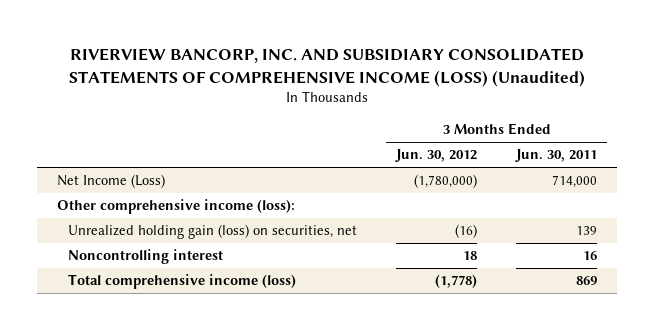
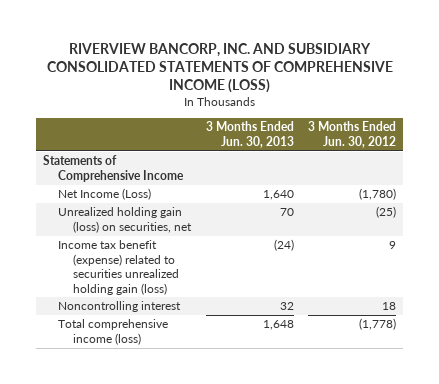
[69,47,586,87] RIVERVIEW BANCORP, INC. AND SUBSIDIARY CONSOLIDATED STATEMENTS OF COMPREHENSIVE INCOME (LOSS) (Unaudited) -> [46,43,393,94] RIVERVIEW BANCORP, INC. AND SUBSIDIARY CONSOLIDATED STATEMENTS OF COMPREHENSIVE INCOME (LOSS)
[515,149,598,163] Jun. 30, 2011 -> none
none -> [205,121,294,148] 3 Months Ended Jun. 30, 2013
[56,199,295,215] Other comprehensive income (loss): -> none
none -> [43,155,185,182] Statements of Comprehensive Income
[414,174,478,189] (1,780,000) -> [359,188,397,201] (1,780)
[455,224,478,239] (16) -> [376,206,397,219] (25)
none -> [58,240,179,295] Income tax benefit (expense) related to securities unrealized holding gain (loss)

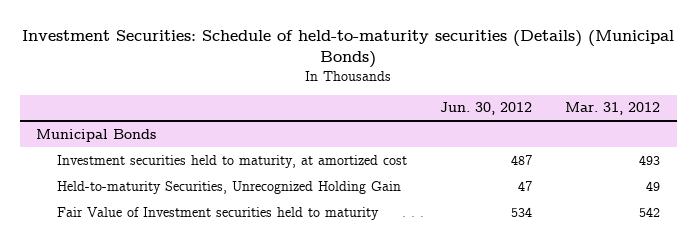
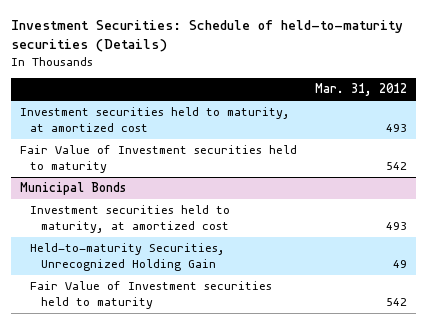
[22,30,675,69] Investment Securities: Schedule of held-to-maturity securities (Details) (Municipal Bonds) -> [10,19,403,52] Investment Securities: Schedule of held-to-maturity securities (Details)
[440,102,533,116] Jun. 30, 2012 -> none
none -> [19,107,290,133] Investment securities held to maturity, at amortized cost
none -> [19,145,297,174] Fair Value of Investment securities held to maturity

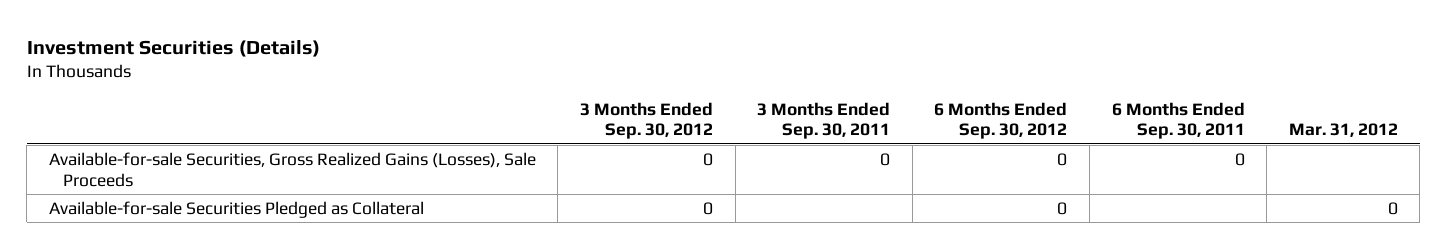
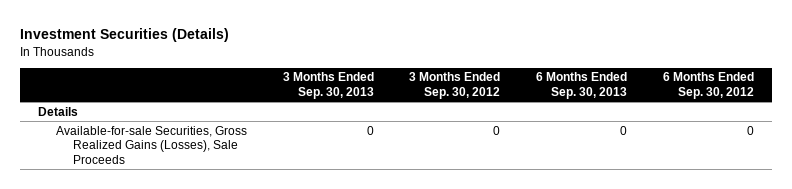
[757,101,891,140] 3 Months Ended Sep. 30, 2011 -> none
[1111,101,1245,140] 6 Months Ended Sep. 30, 2011 -> none
[1288,123,1398,138] Mar. 31, 2012 -> none
none -> [282,72,374,99] 3 Months Ended Sep. 30, 2013
none -> [536,72,628,99] 6 Months Ended Sep. 30, 2013
none -> [38,106,79,116] Details
[48,200,424,218] Available-for-sale Securities Pledged as Collateral -> none

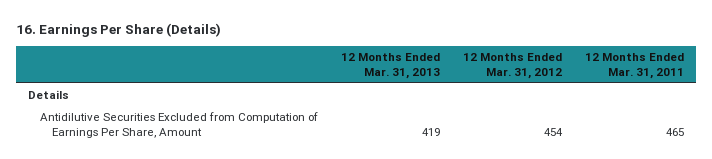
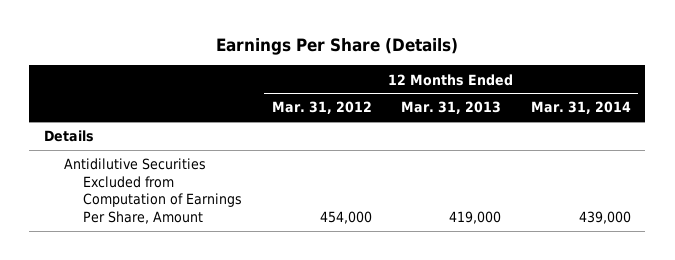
[16,23,222,38] 16. Earnings Per Share (Details) -> [216,38,459,56] Earnings Per Share (Details)
[585,52,685,79] 12 Months Ended Mar. 31, 2011 -> none
none -> [530,101,631,115] Mar. 31, 2014
[422,127,441,136] 419 -> [449,210,502,224] 419,000
[544,127,564,136] 454 -> [319,210,372,224] 454,000

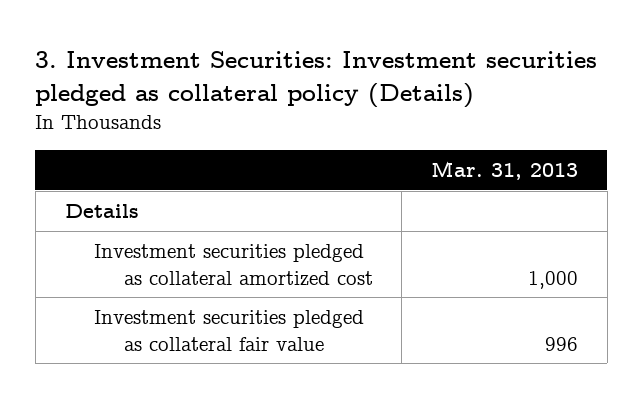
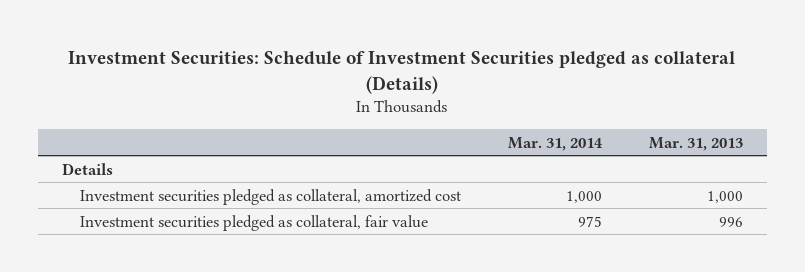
[35,51,598,108] 3. Investment Securities: Investment securities pledged as collateral policy (Details) -> [68,51,736,94] Investment Securities: Schedule of Investment Securities pledged as collateral (Details)
none -> [507,136,603,151] Mar. 31, 2014
[94,244,373,286] Investment securities pledged as collateral amortized cost -> [79,188,461,205] Investment securities pledged as collateral, amortized cost
[94,310,365,351] Investment securities pledged as collateral fair value -> [79,214,428,231] Investment securities pledged as collateral, fair value

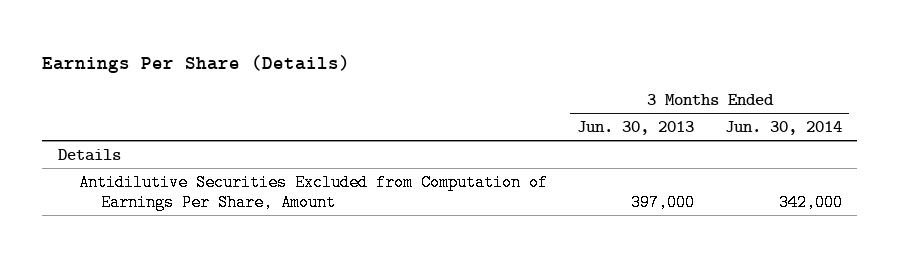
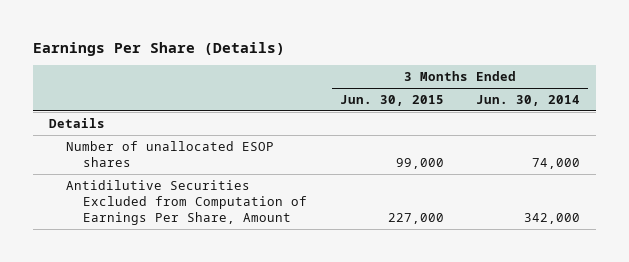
[577,121,695,136] Jun. 30, 2013 -> none
none -> [339,94,444,106] Jun. 30, 2015
none -> [66,140,275,168] Number of unallocated ESOP shares

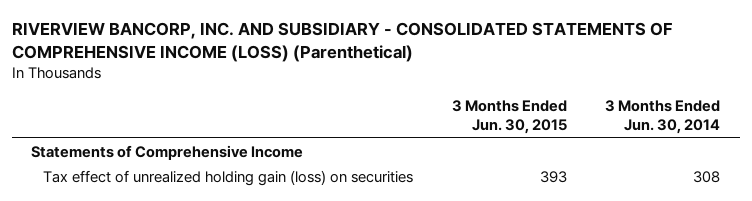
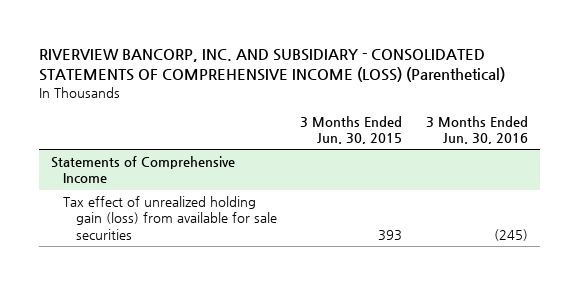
[605,100,721,135] 3 Months Ended Jun. 30, 2014 -> none
none -> [426,115,529,145] 3 Months Ended Jun. 30, 2016
[43,169,414,186] Tax effect of unrealized holding gain (loss) on securities -> [63,196,277,240] Tax effect of unrealized holding gain (loss) from available for sale securities

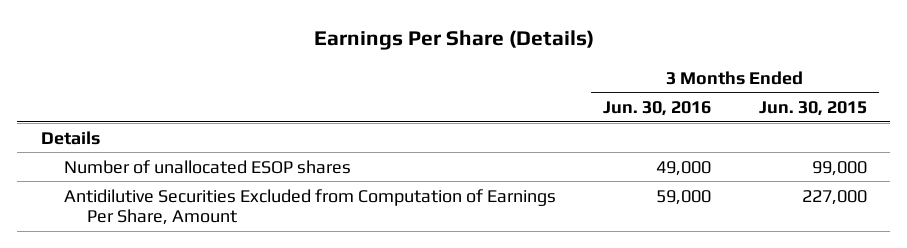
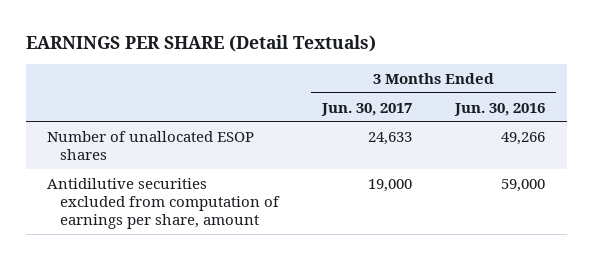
[313,30,594,51] Earnings Per Share (Details) -> [25,35,376,53] EARNINGS PER SHARE (Detail Textuals)
[758,101,867,117] Jun. 30, 2015 -> none
none -> [321,102,413,116] Jun. 30, 2017
[40,130,100,145] Details -> none
[656,160,712,176] 49,000 -> [501,131,546,145] 49,266
[63,188,556,226] Antidilutive Securities Excluded from Computation of Earnings Per Share, Amount -> [47,177,281,230] Antidilutive securities excluded from computation of earnings per share, amount

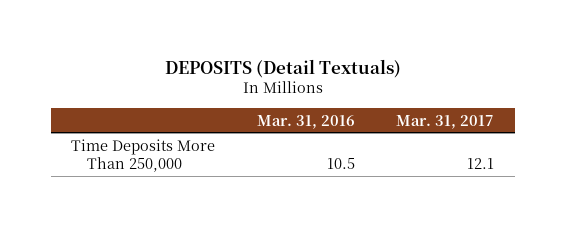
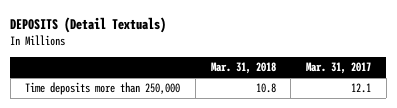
[256,114,355,129] Mar. 31, 2016 -> none
none -> [210,62,276,75] Mar. 31, 2018
[71,138,216,173] Time Deposits More Than 250,000 -> [25,82,181,96] Time deposits more than 250,000

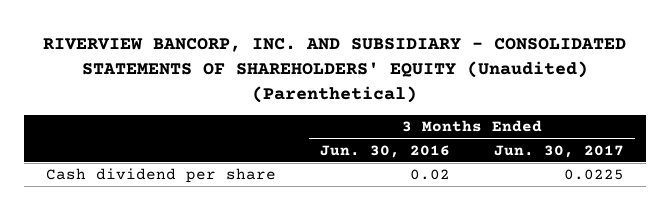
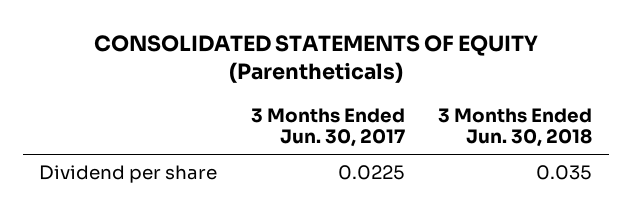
[42,37,626,103] RIVERVIEW BANCORP, INC. AND SUBSIDIARY - CONSOLIDATED STATEMENTS OF SHAREHOLDERS' EQUITY (Unaudited) (Parenthetical) -> [93,35,538,84] CONSOLIDATED STATEMENTS OF EQUITY (Parentheticals)
[319,144,450,158] Jun. 30, 2016 -> none
none -> [438,108,593,148] 3 Months Ended Jun. 30, 2018
[45,168,276,184] Cash dividend per share -> [39,165,218,184] Dividend per share

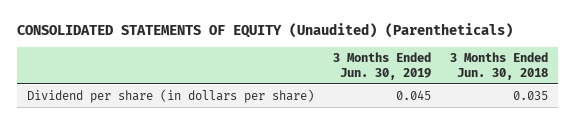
[93,35,538,84] CONSOLIDATED STATEMENTS OF EQUITY (Parentheticals) -> [16,23,513,39] CONSOLIDATED STATEMENTS OF EQUITY (Unaudited) (Parentheticals)
[250,108,405,148] 3 Months Ended Jun. 30, 2017 -> none
none -> [332,52,431,80] 3 Months Ended Jun. 30, 2019
[39,165,218,184] Dividend per share -> [26,89,314,104] Dividend per share (in dollars per share)

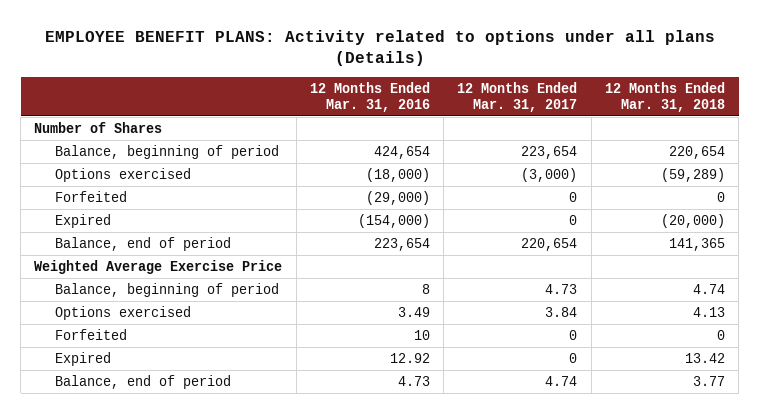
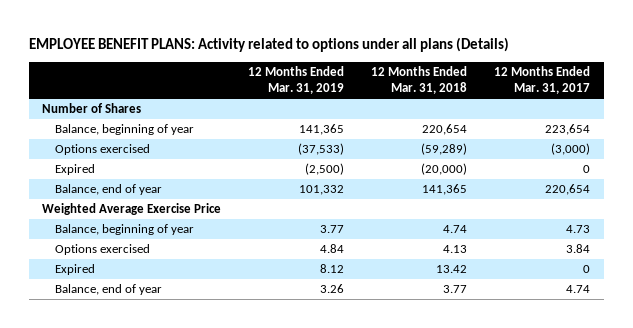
[309,81,430,113] 12 Months Ended Mar. 31, 2016 -> none
none -> [248,65,345,95] 12 Months Ended Mar. 31, 2019
[54,144,279,159] Balance, beginning of period -> [54,124,194,136] Balance, beginning of year
[54,190,127,202] Forfeited -> none
[54,236,231,251] Balance, end of period -> [54,184,162,196] Balance, end of year
[54,282,279,297] Balance, beginning of period -> [54,224,194,236] Balance, beginning of year
[54,328,127,340] Forfeited -> none
[54,374,231,389] Balance, end of period -> [54,284,162,296] Balance, end of year

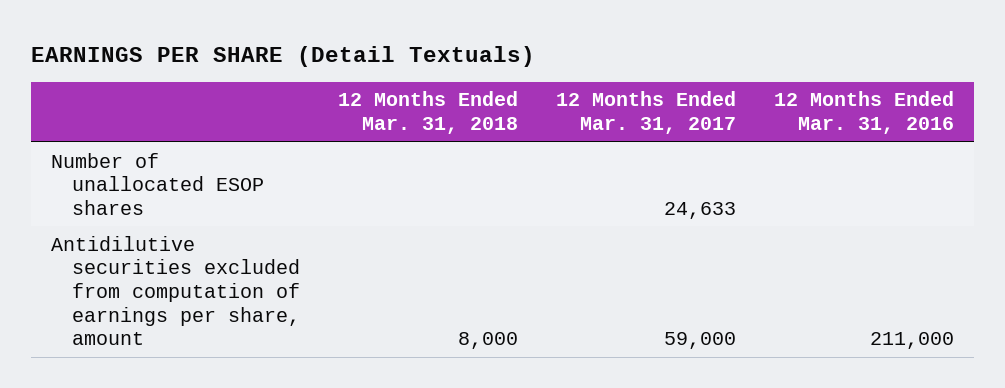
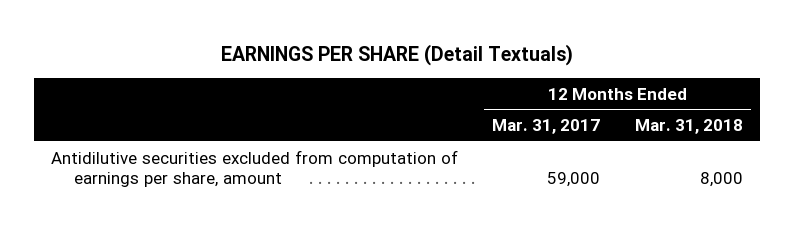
[774,91,955,135] 12 Months Ended Mar. 31, 2016 -> none
[50,152,264,215] Number of unallocated ESOP shares -> none

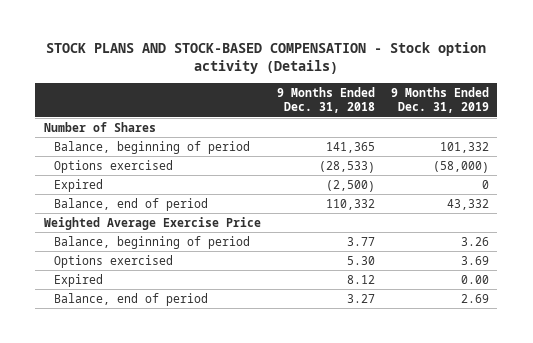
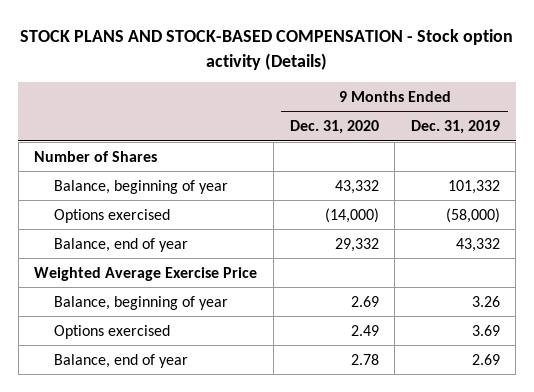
[276,86,375,114] 9 Months Ended Dec. 31, 2018 -> none
none -> [289,120,379,135] Dec. 31, 2020
[54,140,251,154] Balance, beginning of period -> [54,179,229,194] Balance, beginning of year
[54,178,104,192] Expired -> none
[54,197,209,211] Balance, end of period -> [54,237,189,252] Balance, end of year
[54,235,251,249] Balance, beginning of period -> [54,295,229,310] Balance, beginning of year
[54,273,104,287] Expired -> none
[54,292,209,306] Balance, end of period -> [54,353,189,368] Balance, end of year

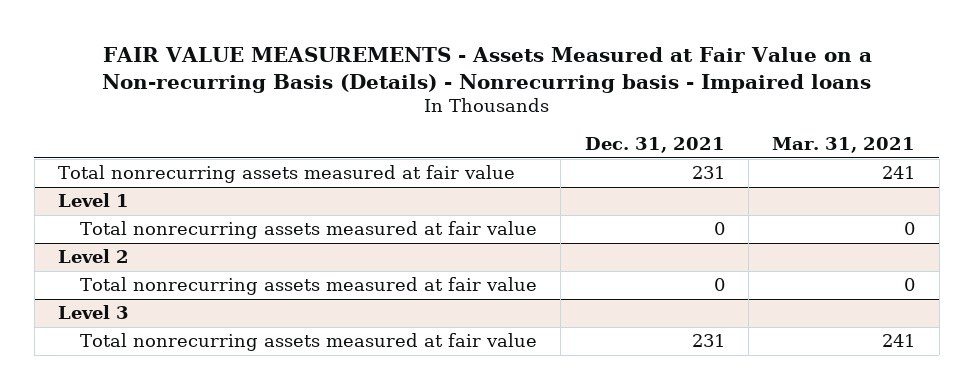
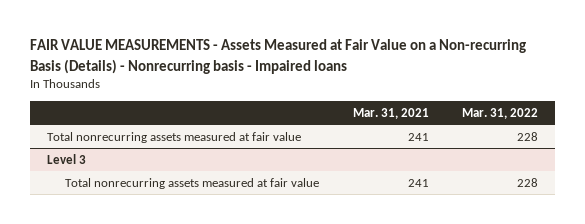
[584,137,725,154] Dec. 31, 2021 -> none
none -> [461,107,538,119] Mar. 31, 2022
[58,193,130,208] Level 1 -> none
[80,221,538,240] Total nonrecurring assets measured at fair value -> none
[58,249,130,264] Level 2 -> none
[80,277,538,296] Total nonrecurring assets measured at fair value -> none

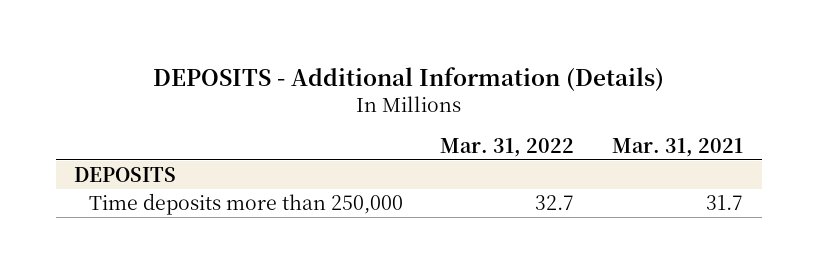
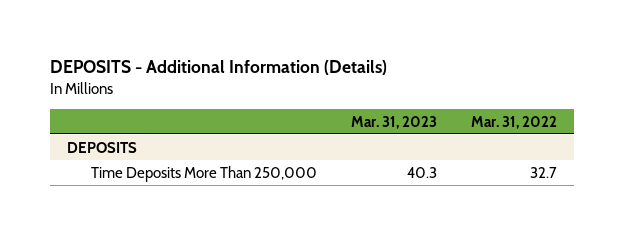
[612,137,744,157] Mar. 31, 2021 -> none
none -> [350,115,437,129] Mar. 31, 2023
[88,193,403,216] Time deposits more than 250,000 -> [90,165,317,182] Time Deposits More Than 250,000

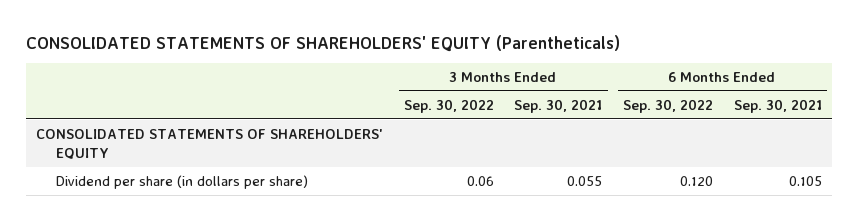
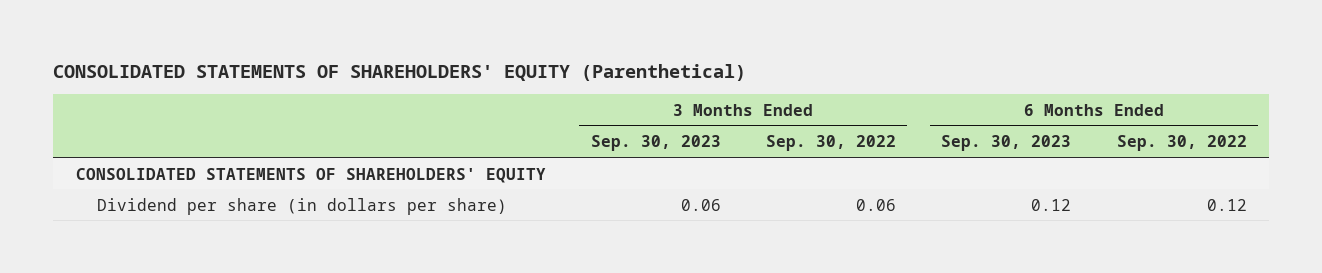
[25,34,620,52] CONSOLIDATED STATEMENTS OF SHAREHOLDERS' EQUITY (Parentheticals) -> [52,64,746,82] CONSOLIDATED STATEMENTS OF SHAREHOLDERS' EQUITY (Parenthetical)
[514,98,603,113] Sep. 30, 2021 -> none
[733,98,822,113] Sep. 30, 2021 -> none
none -> [590,135,721,152] Sep. 30, 2023
none -> [941,135,1072,152] Sep. 30, 2023
[680,175,714,186] 0.120 -> [1206,198,1247,211] 0.12

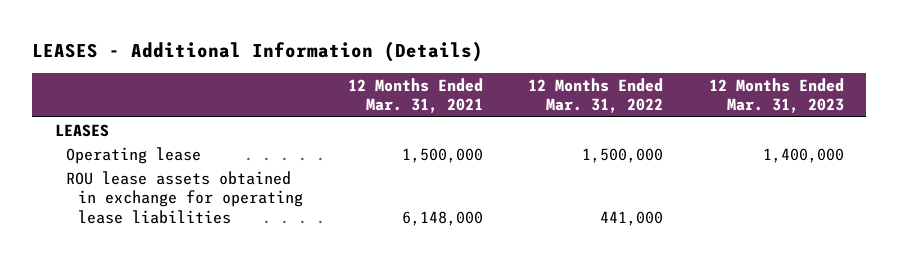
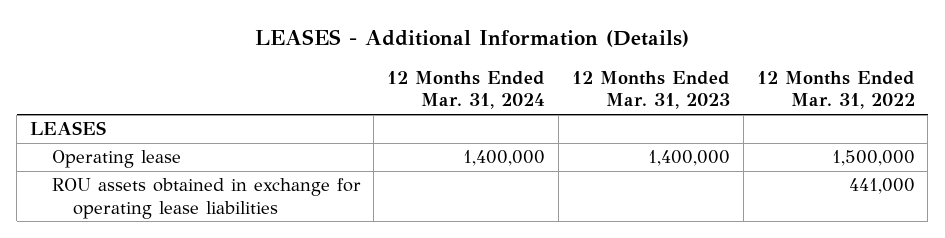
[348,77,484,114] 12 Months Ended Mar. 31, 2021 -> none
none -> [387,70,546,110] 12 Months Ended Mar. 31, 2024
[66,170,303,225] ROU lease assets obtained in exchange for operating lease liabilities -> [51,178,361,219] ROU assets obtained in exchange for operating lease liabilities

